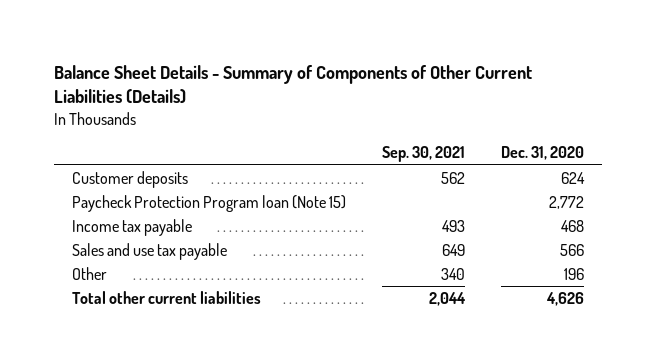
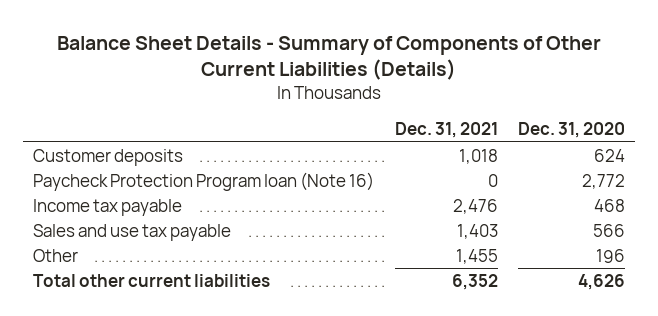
[381,146,465,163] Sep. 30, 2021 -> none
none -> [394,122,498,139] Dec. 31, 2021
[72,194,347,212] Paycheck Protection Program loan (Note 15) -> [33,171,375,191] Paycheck Protection Program loan (Note 16)

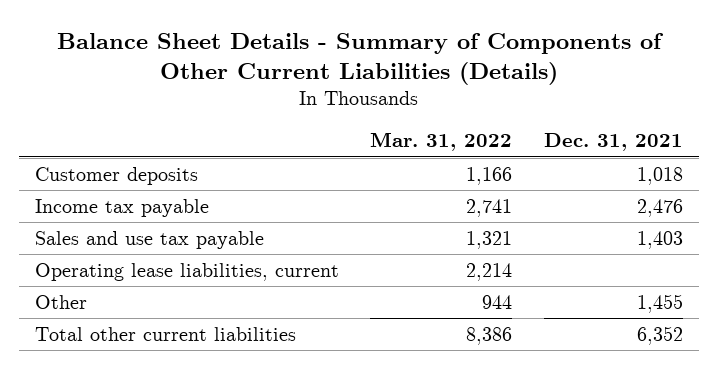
[517,122,625,139] Dec. 31, 2020 -> none
none -> [370,132,513,152] Mar. 31, 2022
[33,171,375,191] Paycheck Protection Program loan (Note 16) -> none
none -> [34,262,339,281] Operating lease liabilities, current

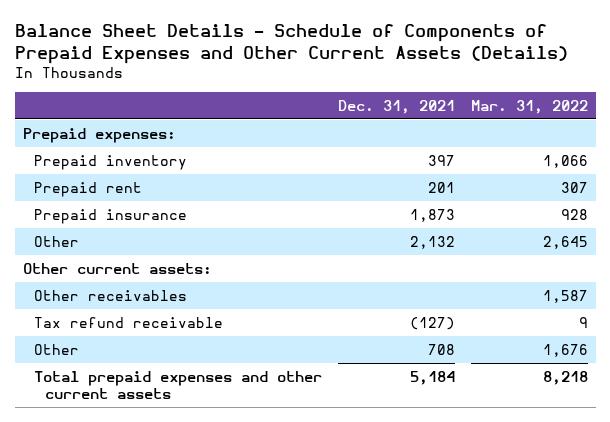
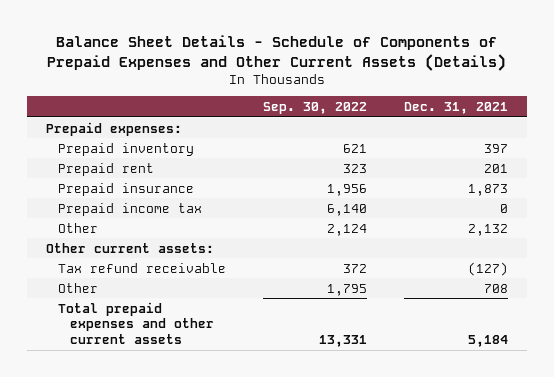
[470,99,588,114] Mar. 31, 2022 -> none
none -> [263,102,368,115] Sep. 30, 2022
none -> [57,202,202,216] Prepaid income tax
[33,289,187,301] Other receivables -> none

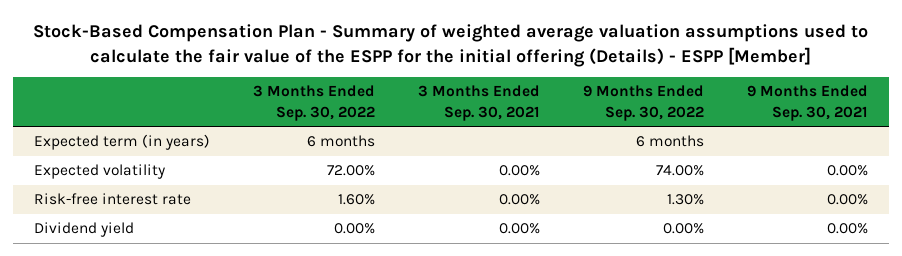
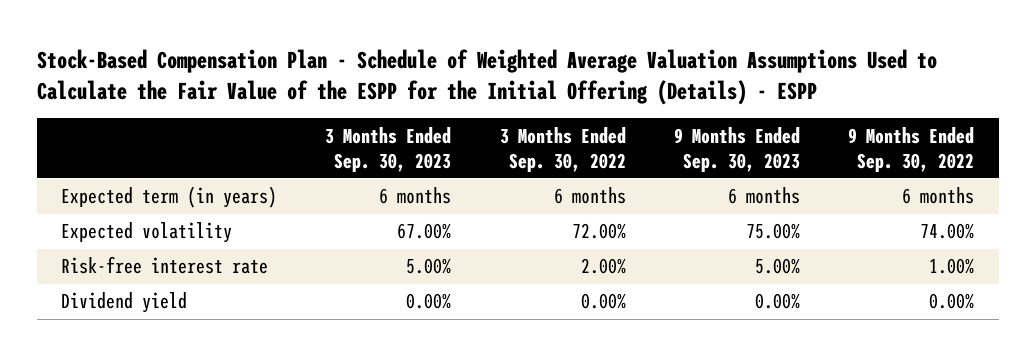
[33,24,869,67] Stock-Based Compensation Plan - Summary of weighted average valuation assumptions used to calculate the fair value of the ESPP for the initial offering (Details) - ESPP [Member] -> [36,48,937,105] Stock-Based Compensation Plan - Schedule of Weighted Average Valuation Assumptions Used to Calculate the Fair Value of the ESPP for the Initial Offering (Details) - ESPP
[418,85,541,121] 3 Months Ended Sep. 30, 2021 -> none
[746,85,868,121] 9 Months Ended Sep. 30, 2021 -> none
none -> [325,126,452,172] 3 Months Ended Sep. 30, 2023
none -> [674,126,801,172] 9 Months Ended Sep. 30, 2023
[338,194,376,206] 1.60% -> [580,258,626,275] 2.00%
[666,194,704,206] 1.30% -> [929,258,975,275] 1.00%

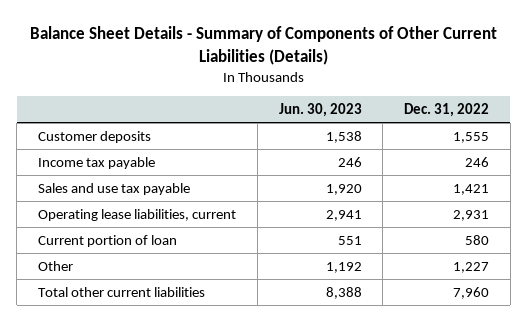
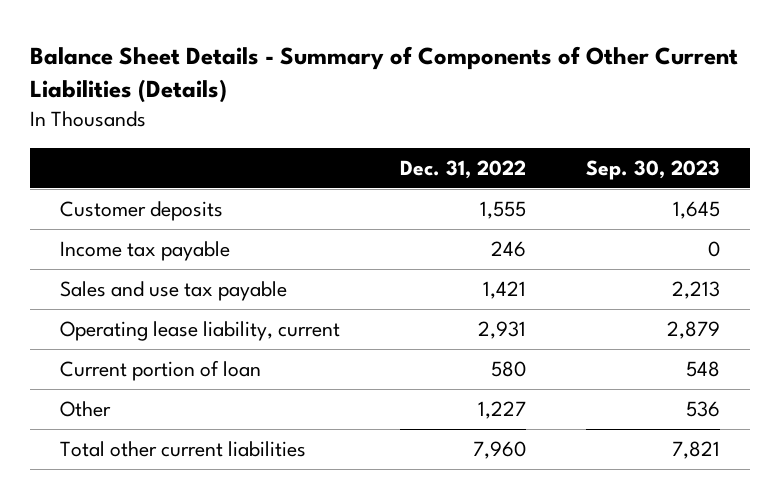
[278,103,362,118] Jun. 30, 2023 -> none
none -> [585,159,720,180] Sep. 30, 2023
[37,208,236,221] Operating lease liabilities, current -> [60,321,341,342] Operating lease liability, current

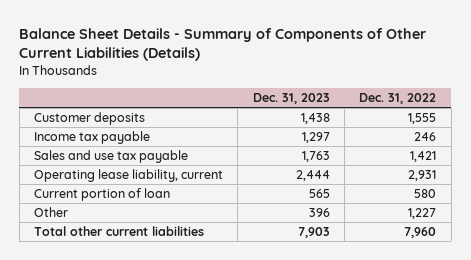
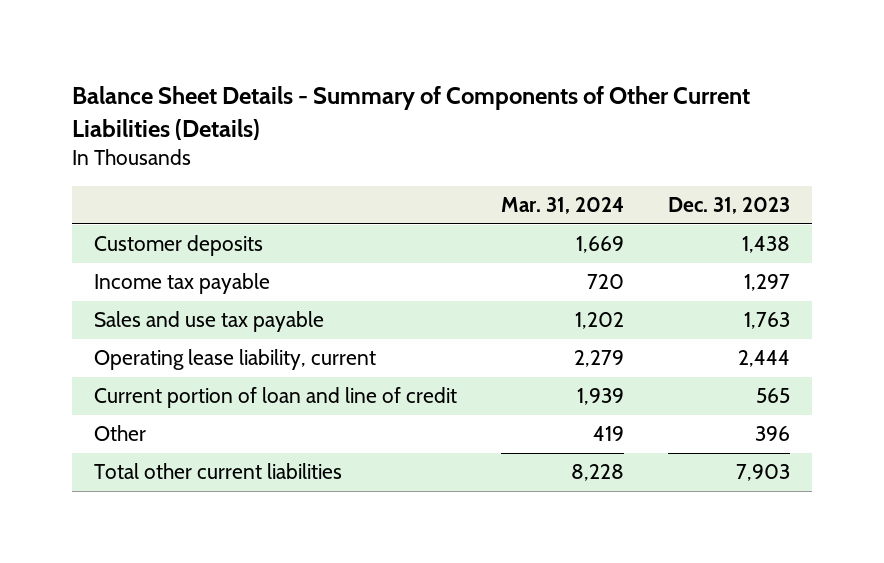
[359,93,437,105] Dec. 31, 2022 -> none
none -> [500,197,624,215] Mar. 31, 2024
[34,188,171,202] Current portion of loan -> [93,387,457,409] Current portion of loan and line of credit

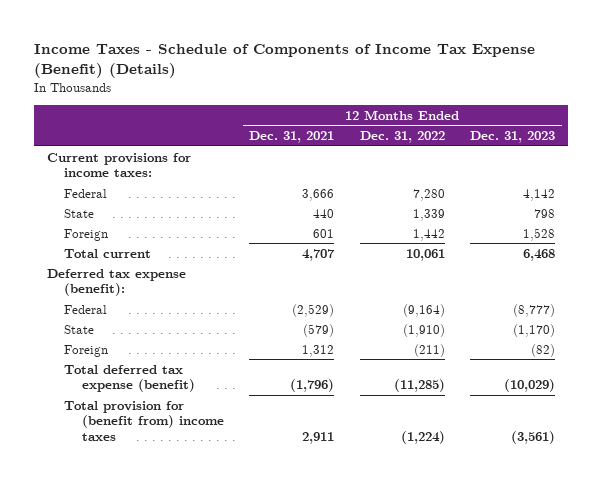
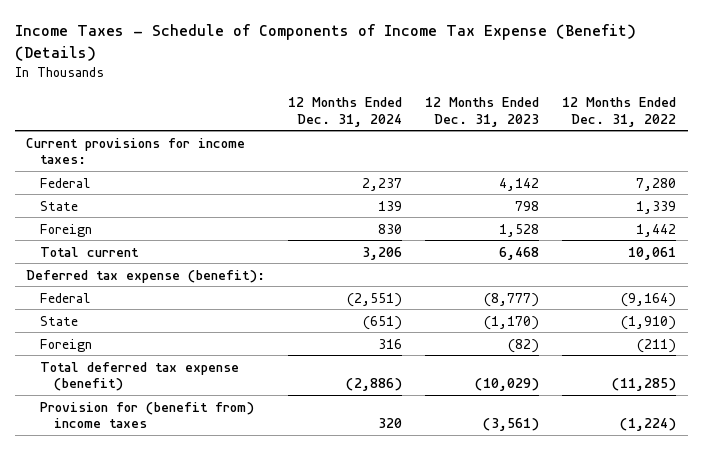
[249,130,335,143] Dec. 31, 2021 -> none
none -> [288,97,403,127] 12 Months Ended Dec. 31, 2024
[64,400,224,442] Total provision for (benefit from) income taxes -> [40,401,255,428] Provision for (benefit from) income taxes

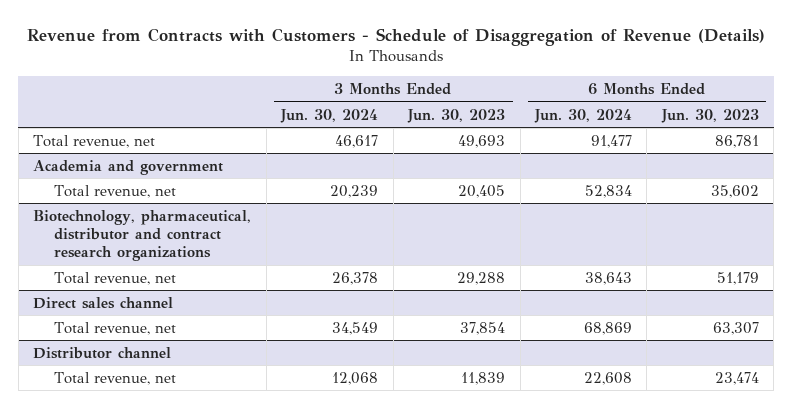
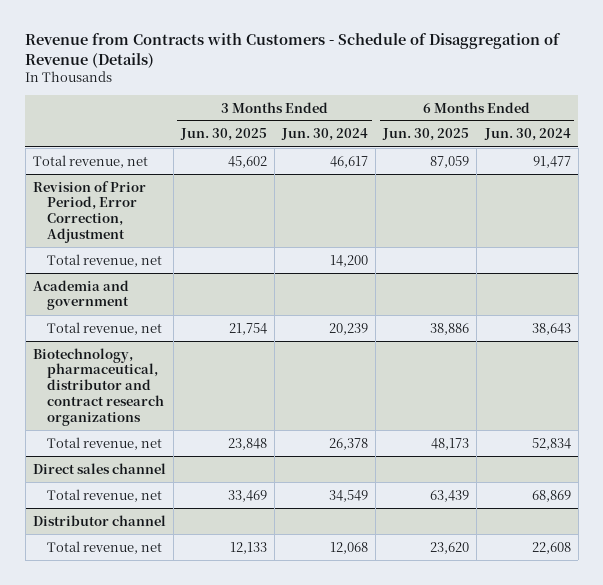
[407,108,506,123] Jun. 30, 2023 -> none
[660,108,759,123] Jun. 30, 2023 -> none
none -> [179,128,267,142] Jun. 30, 2025
none -> [382,128,470,142] Jun. 30, 2025
none -> [32,180,146,243] Revision of Prior Period, Error Correction, Adjustment
none -> [46,253,162,267] Total revenue, net
[584,184,632,198] 52,834 -> [531,322,571,335] 38,643
[584,271,632,285] 38,643 -> [531,437,571,450] 52,834

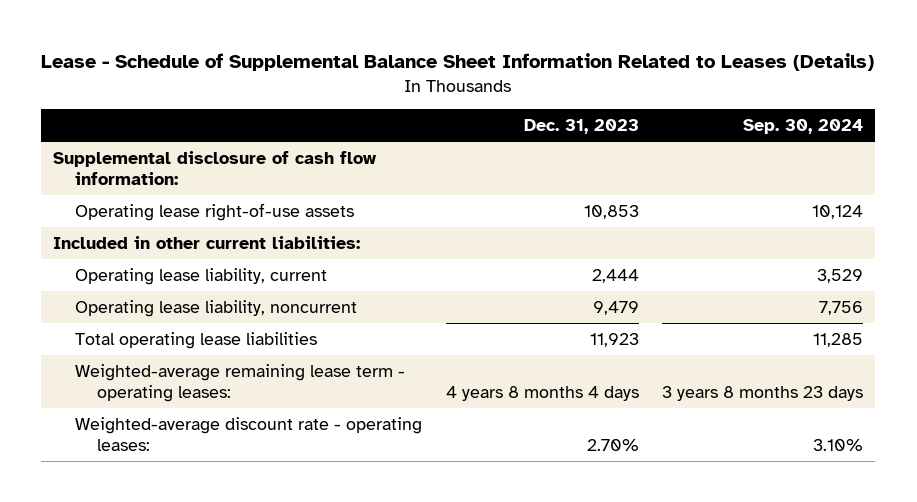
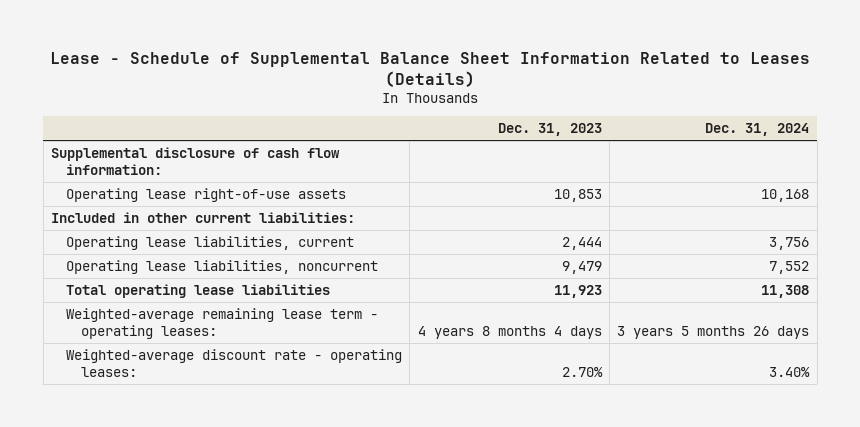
[743,119,864,135] Sep. 30, 2024 -> none
none -> [705,122,810,136] Dec. 31, 2024
[74,268,327,286] Operating lease liability, current -> [66,236,355,251] Operating lease liabilities, current
[74,300,357,318] Operating lease liability, noncurrent -> [66,260,379,275] Operating lease liabilities, noncurrent

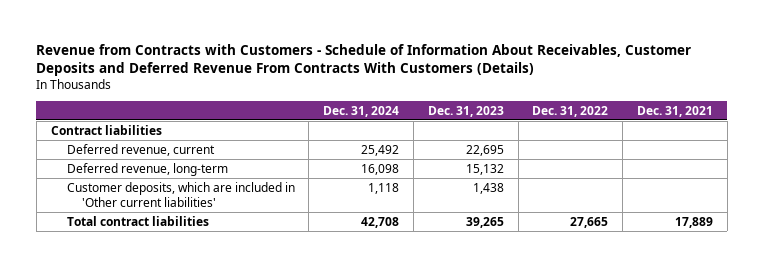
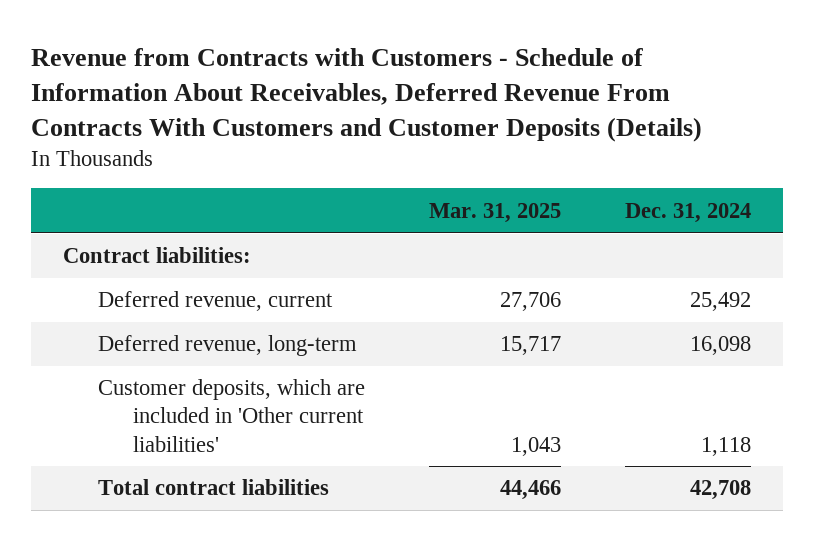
[36,43,692,77] Revenue from Contracts with Customers - Schedule of Information About Receivables, Customer Deposits and Deferred Revenue From Contracts With Customers (Details) -> [31,48,703,142] Revenue from Contracts with Customers - Schedule of Information About Receivables, Deferred Revenue From Contracts With Customers and Customer Deposits (Details)
[427,105,504,117] Dec. 31, 2023 -> none
[532,105,609,117] Dec. 31, 2022 -> none
[637,105,714,117] Dec. 31, 2021 -> none
none -> [428,202,561,223] Mar. 31, 2025
[50,124,162,135] Contract liabilities -> [63,247,252,264] Contract liabilities:

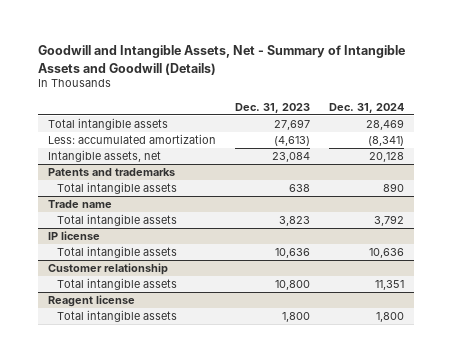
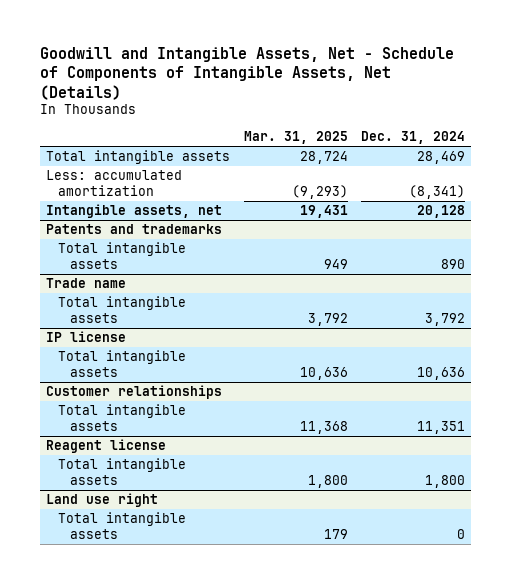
[38,45,406,75] Goodwill and Intangible Assets, Net - Summary of Intangible Assets and Goodwill (Details) -> [39,46,454,100] Goodwill and Intangible Assets, Net - Schedule of Components of Intangible Assets, Net (Details)
[235,102,311,113] Dec. 31, 2023 -> none
none -> [243,130,348,144] Mar. 31, 2025
[48,263,169,276] Customer relationship -> [46,385,223,400] Customer relationships
none -> [46,493,159,508] Land use right
none -> [57,512,186,540] Total intangible assets

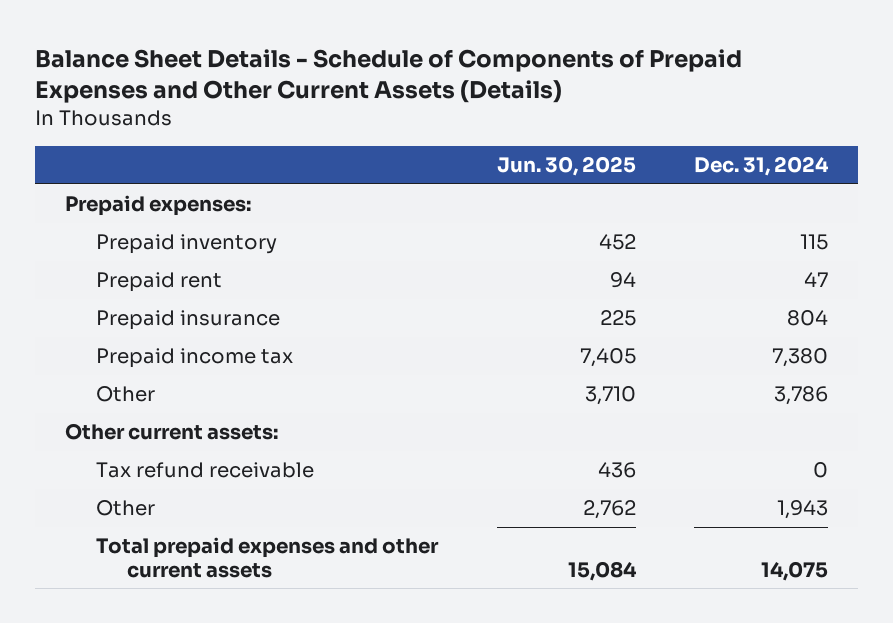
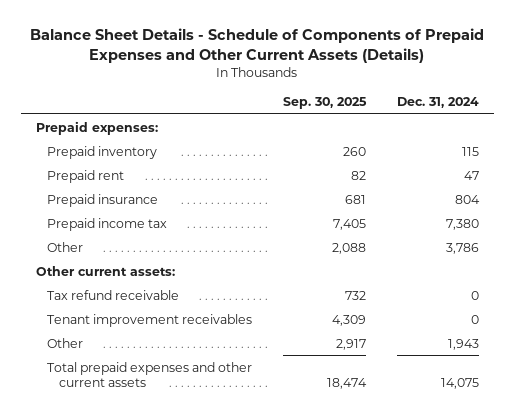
[496,155,636,176] Jun. 30, 2025 -> none
none -> [283,97,368,110] Sep. 30, 2025
none -> [47,313,253,327] Tenant improvement receivables

